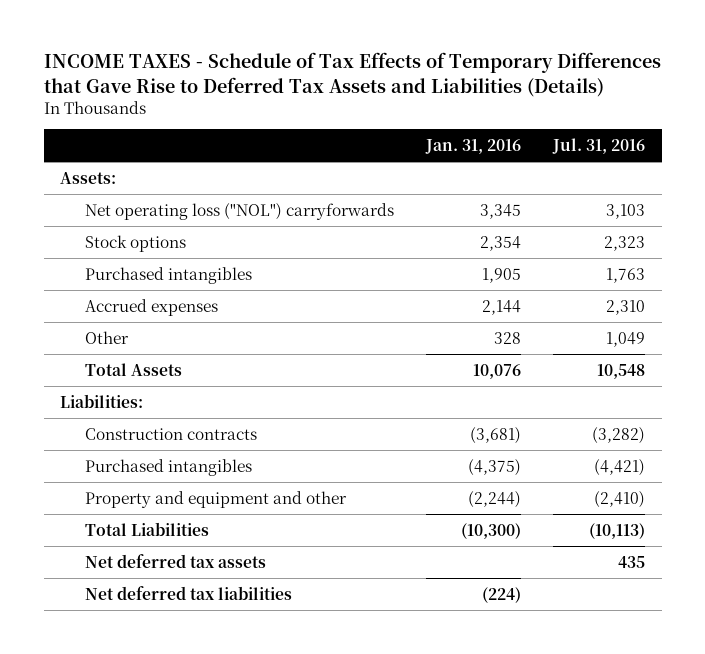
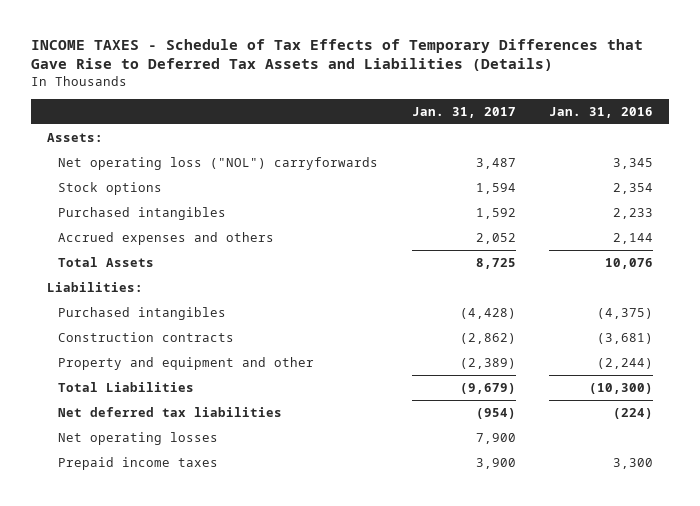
[552,137,646,154] Jul. 31, 2016 -> none
none -> [411,106,516,118] Jan. 31, 2017
[84,330,129,344] Other -> none
[482,267,522,283] 1,905 -> [612,208,653,220] 2,233
[84,298,218,316] Accrued expenses -> [58,232,275,246] Accrued expenses and others
[84,427,257,440] Construction contracts -> [58,332,235,343] Construction contracts
[84,553,266,568] Net deferred tax assets -> none
none -> [58,432,219,446] Net operating losses
none -> [58,457,219,471] Prepaid income taxes

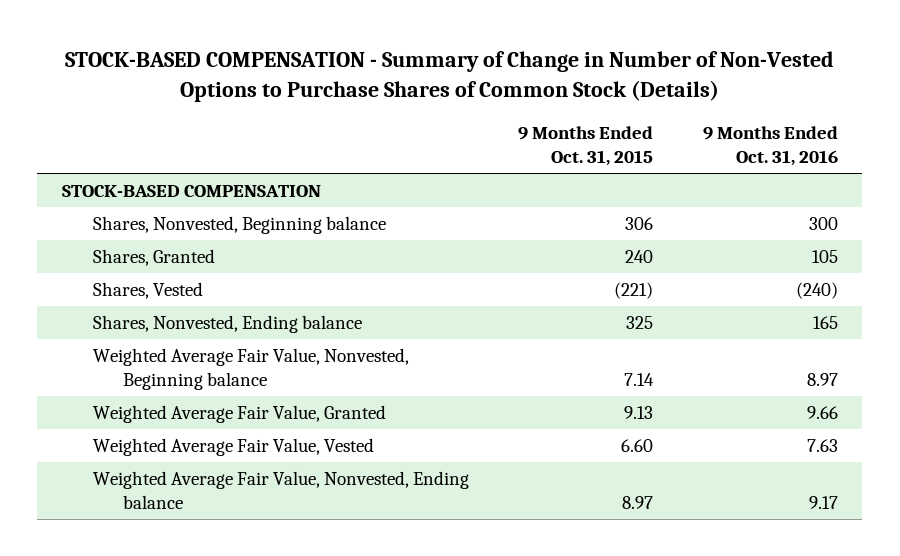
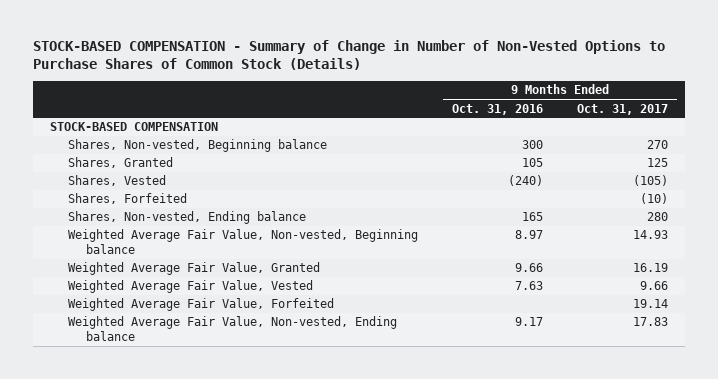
[518,126,654,166] 9 Months Ended Oct. 31, 2015 -> none
none -> [577,103,669,115] Oct. 31, 2017
[92,216,386,235] Shares, Nonvested, Beginning balance -> [67,139,327,153] Shares, Non-vested, Beginning balance
none -> [67,193,187,205] Shares, Forfeited
[92,315,362,334] Shares, Nonvested, Ending balance -> [67,211,306,225] Shares, Non-vested, Ending balance
[92,348,409,390] Weighted Average Fair Value, Nonvested, Beginning balance -> [67,229,418,255] Weighted Average Fair Value, Non-vested, Beginning balance
none -> [67,298,334,312] Weighted Average Fair Value, Forfeited
[92,471,469,509] Weighted Average Fair Value, Nonvested, Ending balance -> [67,316,397,342] Weighted Average Fair Value, Non-vested, Ending balance

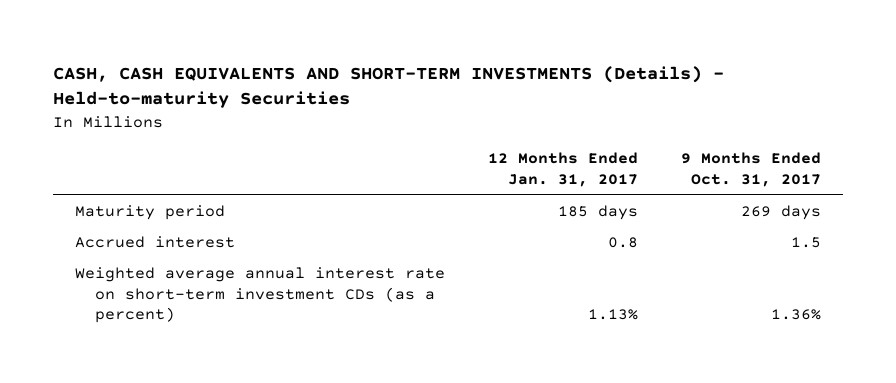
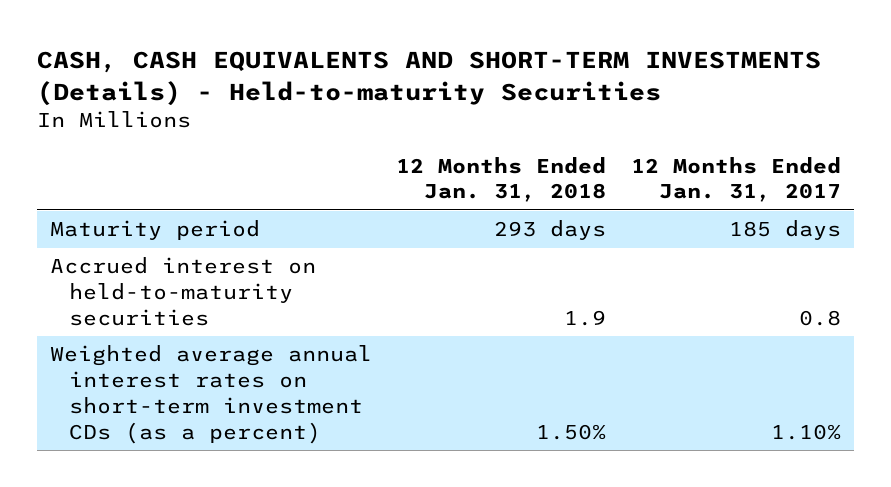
[680,152,821,187] 9 Months Ended Oct. 31, 2017 -> none
none -> [396,156,607,203] 12 Months Ended Jan. 31, 2018
[74,236,235,249] Accrued interest -> [49,257,316,326] Accrued interest on held-to-maturity securities
[74,267,445,324] Weighted average annual interest rate on short-term investment CDs (as a percent) -> [49,345,372,444] Weighted average annual interest rates on short-term investment CDs (as a percent)
[587,309,638,321] 1.13% -> [771,423,842,440] 1.10%

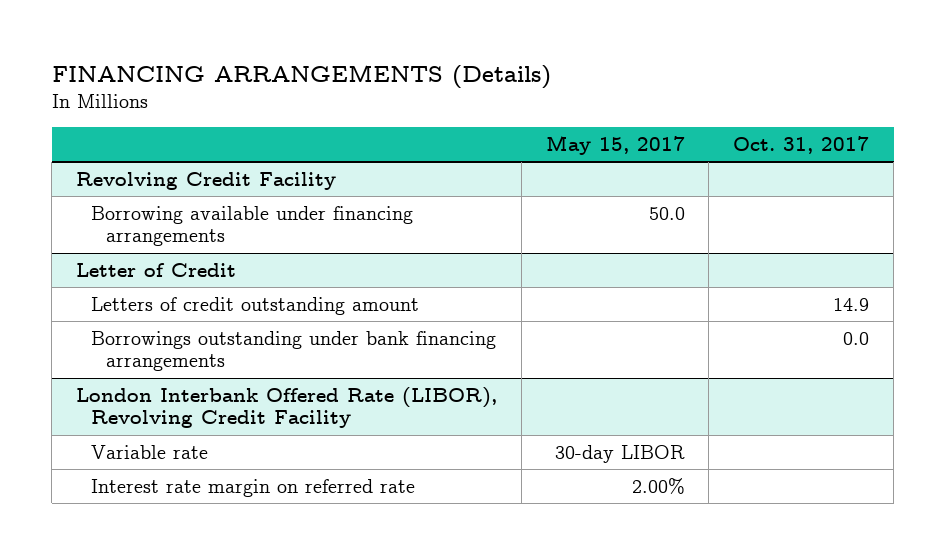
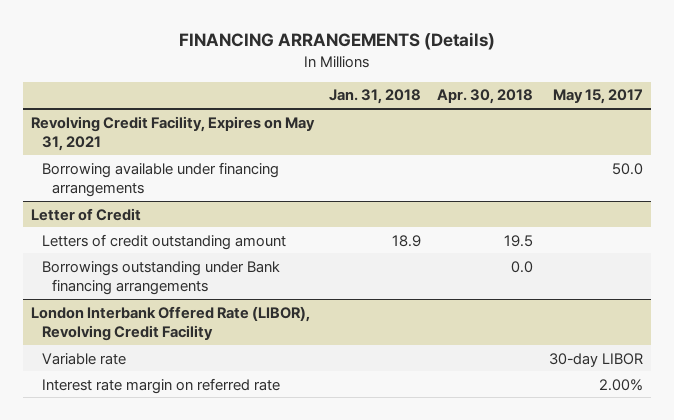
[733,136,870,155] Oct. 31, 2017 -> none
none -> [329,89,422,105] Jan. 31, 2018
none -> [437,89,534,105] Apr. 30, 2018
[75,171,336,190] Revolving Credit Facility -> none
none -> [30,115,315,152] Revolving Credit Facility, Expires on May 31, 2021
[91,330,497,372] Borrowings outstanding under bank financing arrangements -> [41,260,280,296] Borrowings outstanding under Bank financing arrangements

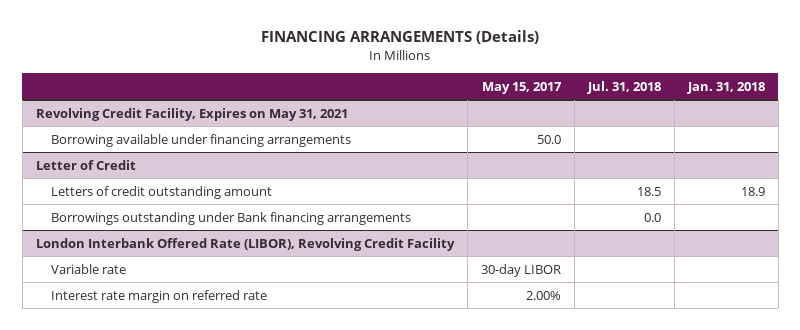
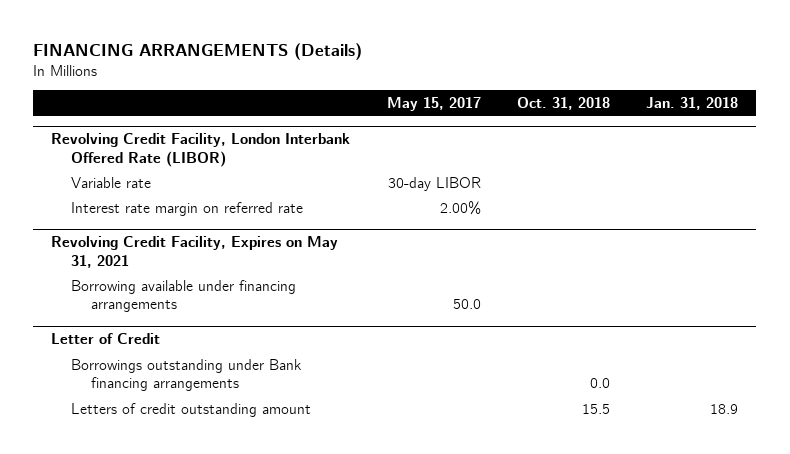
[586,80,661,94] Jul. 31, 2018 -> none
none -> [517,96,611,110] Oct. 31, 2018
none -> [51,132,351,167] Revolving Credit Facility, London Interbank Offered Rate (LIBOR)
none -> [71,176,152,188] Variable rate
none -> [71,201,304,216] Interest rate margin on referred rate
[35,237,455,251] London Interbank Offered Rate (LIBOR), Revolving Credit Facility -> none
[51,263,127,274] Variable rate -> none
[51,289,268,303] Interest rate margin on referred rate -> none
[51,185,273,199] Letters of credit outstanding amount -> [71,402,312,417] Letters of credit outstanding amount

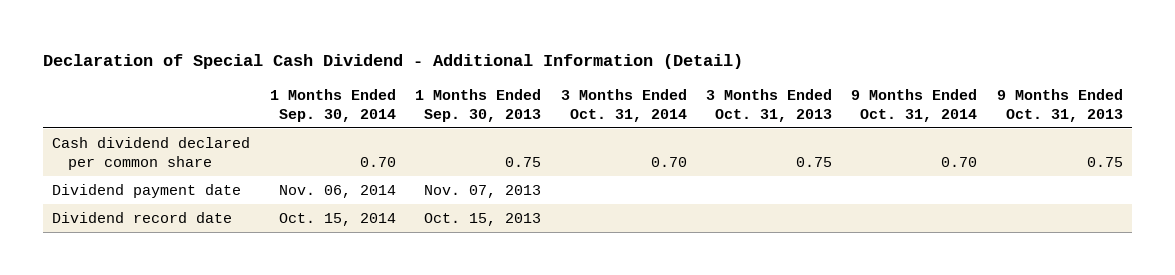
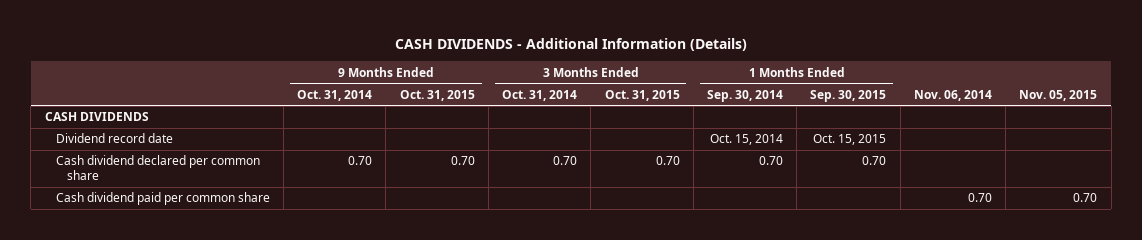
[42,53,743,69] Declaration of Special Cash Dividend - Additional Information (Detail) -> [394,38,747,52] CASH DIVIDENDS - Additional Information (Details)
[415,88,542,122] 1 Months Ended Sep. 30, 2013 -> none
[705,88,832,122] 3 Months Ended Oct. 31, 2013 -> none
[996,88,1123,122] 9 Months Ended Oct. 31, 2013 -> none
none -> [399,89,475,101] Oct. 31, 2015
none -> [604,89,680,101] Oct. 31, 2015
none -> [810,89,887,102] Sep. 30, 2015
none -> [913,89,992,101] Nov. 06, 2014
none -> [1019,89,1098,101] Nov. 05, 2015
[52,183,242,198] Dividend payment date -> none
none -> [44,112,149,122] CASH DIVIDENDS
[52,136,251,171] Cash dividend declared per common share -> [55,155,260,180] Cash dividend declared per common share
none -> [55,192,270,206] Cash dividend paid per common share

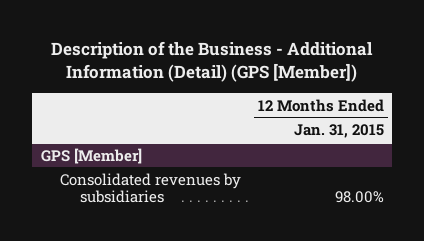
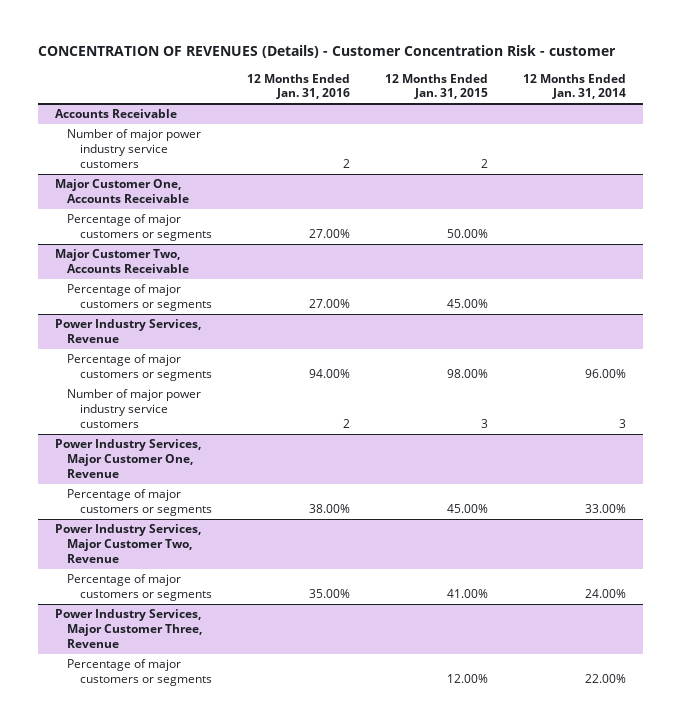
[51,41,374,83] Description of the Business - Additional Information (Detail) (GPS [Member]) -> [37,45,616,59] CONCENTRATION OF REVENUES (Details) - Customer Concentration Risk - customer
none -> [246,73,350,100] 12 Months Ended Jan. 31, 2016
none -> [522,73,626,100] 12 Months Ended Jan. 31, 2014
[40,147,142,164] GPS [Member] -> none
[60,172,242,203] Consolidated revenues by subsidiaries -> none
none -> [55,109,178,119] Accounts Receivable
none -> [67,129,202,168] Number of major power industry service customers
none -> [55,179,190,204] Major Customer One, Accounts Receivable
none -> [67,214,212,242] Percentage of major customers or segments
none -> [55,249,190,274] Major Customer Two, Accounts Receivable
none -> [67,284,212,312] Percentage of major customers or segments
none -> [55,319,202,344] Power Industry Services, Revenue
none -> [67,354,212,382] Percentage of major customers or segments
none -> [67,389,202,428] Number of major power industry service customers
none -> [55,439,202,478] Power Industry Services, Major Customer One, Revenue
none -> [67,489,212,517] Percentage of major customers or segments
none -> [55,524,202,563] Power Industry Services, Major Customer Two, Revenue
none -> [67,574,212,602] Percentage of major customers or segments
none -> [55,609,203,648] Power Industry Services, Major Customer Three, Revenue
none -> [67,659,212,687] Percentage of major customers or segments

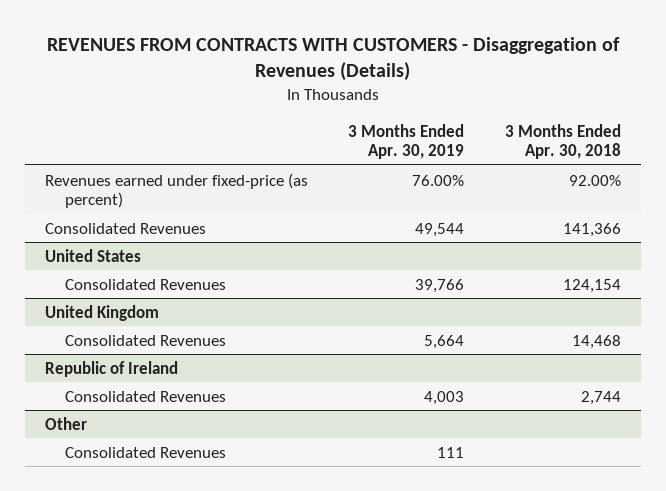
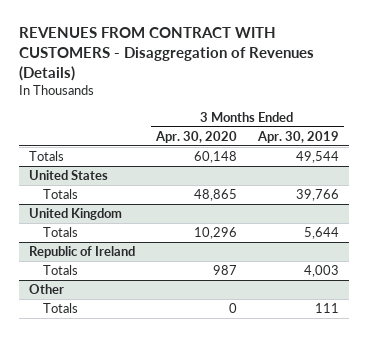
[46,37,620,82] REVENUES FROM CONTRACTS WITH CUSTOMERS - Disaggregation of Revenues (Details) -> [18,27,314,81] REVENUES FROM CONTRACT WITH CUSTOMERS - Disaggregation of Revenues (Details)
[504,123,621,160] 3 Months Ended Apr. 30, 2018 -> none
none -> [154,130,237,143] Apr. 30, 2020
[45,172,309,209] Revenues earned under fixed-price (as percent) -> none
[45,222,207,234] Consolidated Revenues -> [28,151,64,162] Totals
[65,278,227,290] Consolidated Revenues -> [43,189,79,200] Totals
[65,334,227,346] Consolidated Revenues -> none
none -> [43,227,79,238] Totals
[65,390,227,402] Consolidated Revenues -> [43,265,79,276] Totals
[65,446,227,458] Consolidated Revenues -> [43,303,79,314] Totals

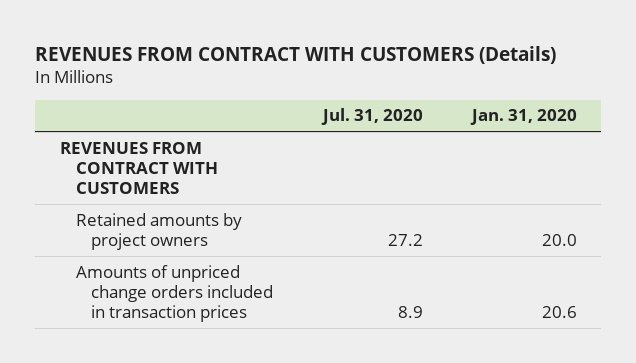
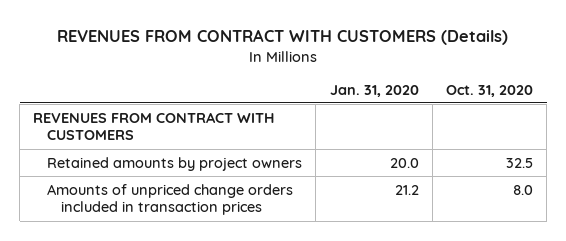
[320,108,423,126] Jul. 31, 2020 -> none
none -> [445,84,533,97] Oct. 31, 2020
[541,306,577,319] 20.6 -> [394,184,419,195] 21.2

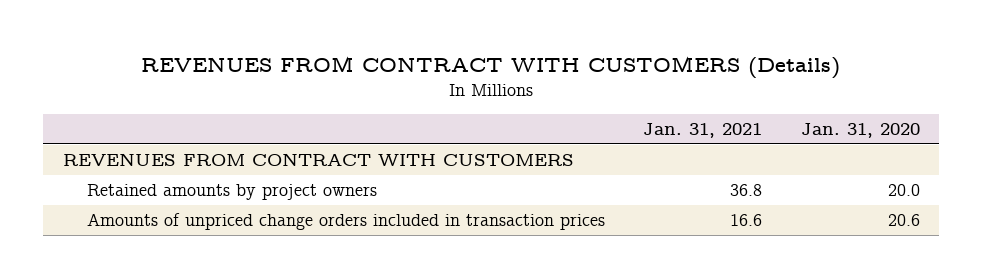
[445,84,533,97] Oct. 31, 2020 -> none
none -> [643,123,763,139] Jan. 31, 2021
[394,184,419,195] 21.2 -> [887,214,920,227] 20.6

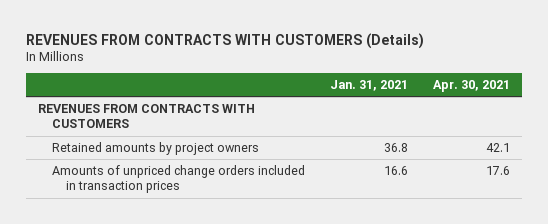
[141,55,841,79] REVENUES FROM CONTRACT WITH CUSTOMERS (Details) -> [25,32,424,49] REVENUES FROM CONTRACTS WITH CUSTOMERS (Details)
[800,123,920,139] Jan. 31, 2020 -> none
none -> [432,80,510,93] Apr. 30, 2021
[62,153,574,167] REVENUES FROM CONTRACT WITH CUSTOMERS -> [38,103,256,129] REVENUES FROM CONTRACTS WITH CUSTOMERS

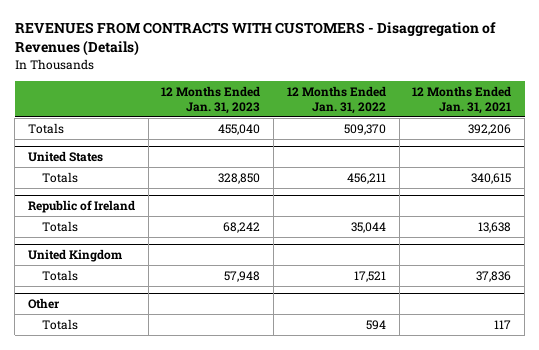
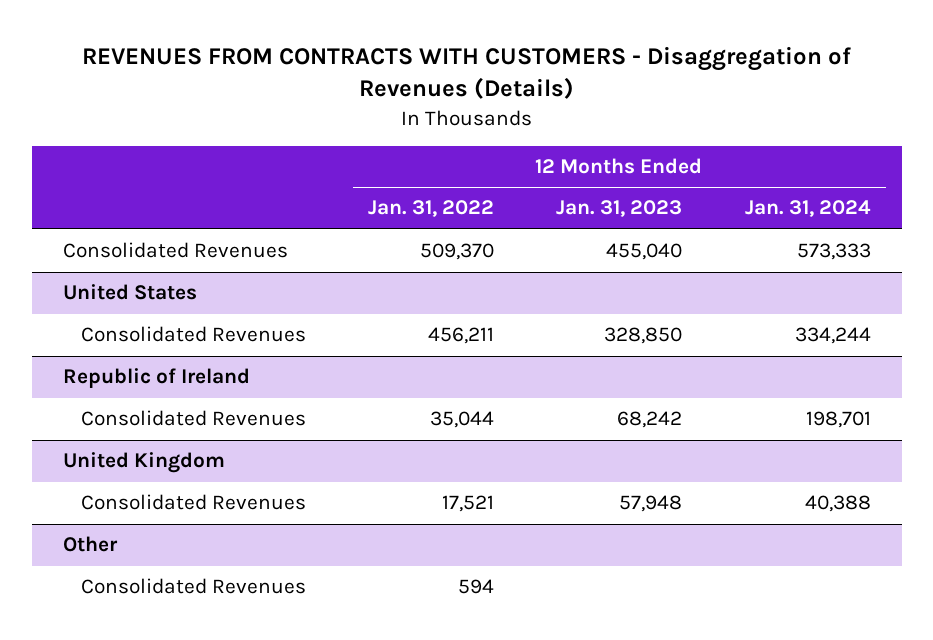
[412,85,512,114] 12 Months Ended Jan. 31, 2021 -> none
none -> [744,200,871,218] Jan. 31, 2024
[27,122,64,134] Totals -> [62,242,288,259] Consolidated Revenues
[41,171,78,183] Totals -> [80,326,306,343] Consolidated Revenues
[41,220,78,232] Totals -> [80,410,306,427] Consolidated Revenues
[41,269,78,281] Totals -> [80,494,306,511] Consolidated Revenues
[41,318,78,330] Totals -> [80,578,306,595] Consolidated Revenues

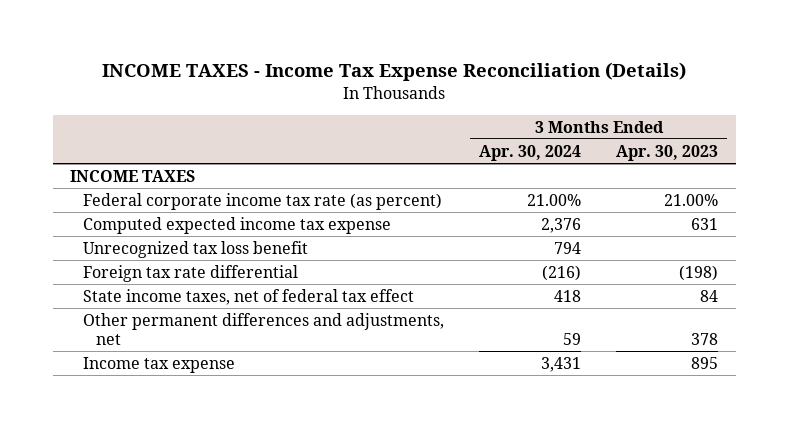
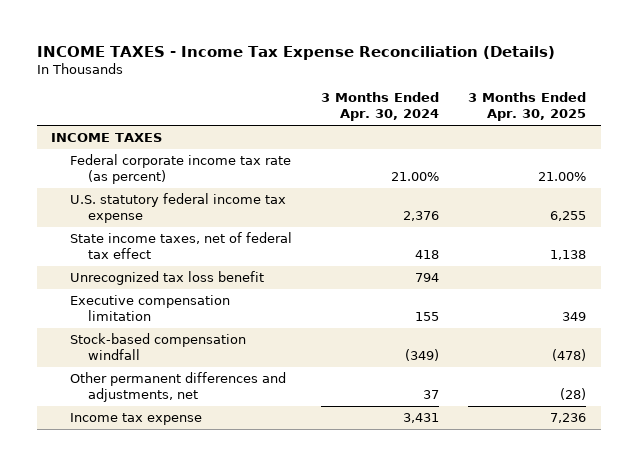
[616,144,719,161] Apr. 30, 2023 -> none
none -> [468,92,587,122] 3 Months Ended Apr. 30, 2025
[82,264,298,282] Foreign tax rate differential -> none
[82,216,391,234] Computed expected income tax expense -> [69,192,286,223] U.S. statutory federal income tax expense
[82,240,308,258] Unrecognized tax loss benefit -> [69,270,264,285] Unrecognized tax loss benefit
none -> [69,294,230,321] Executive compensation limitation
none -> [69,332,246,360] Stock-based compensation windfall
[563,332,582,345] 59 -> [422,389,439,399] 37

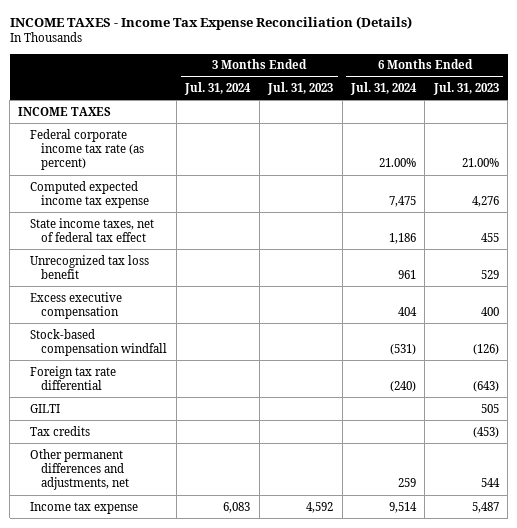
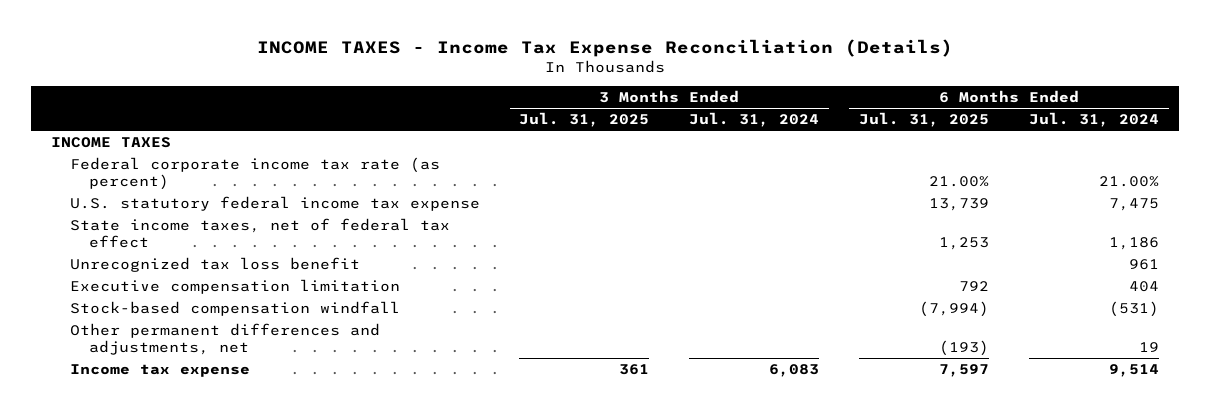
[267,82,334,96] Jul. 31, 2023 -> none
[432,82,499,96] Jul. 31, 2023 -> none
none -> [519,112,650,128] Jul. 31, 2025
none -> [859,112,990,128] Jul. 31, 2025
[29,180,150,208] Computed expected income tax expense -> [69,195,480,211] U.S. statutory federal income tax expense
[29,291,122,319] Excess executive compensation -> [69,278,400,294] Executive compensation limitation
[29,365,116,390] Foreign tax rate differential -> none
[29,403,60,413] GILTI -> none
[29,425,90,436] Tax credits -> none
[397,478,416,488] 259 -> [1138,342,1159,353] 19

